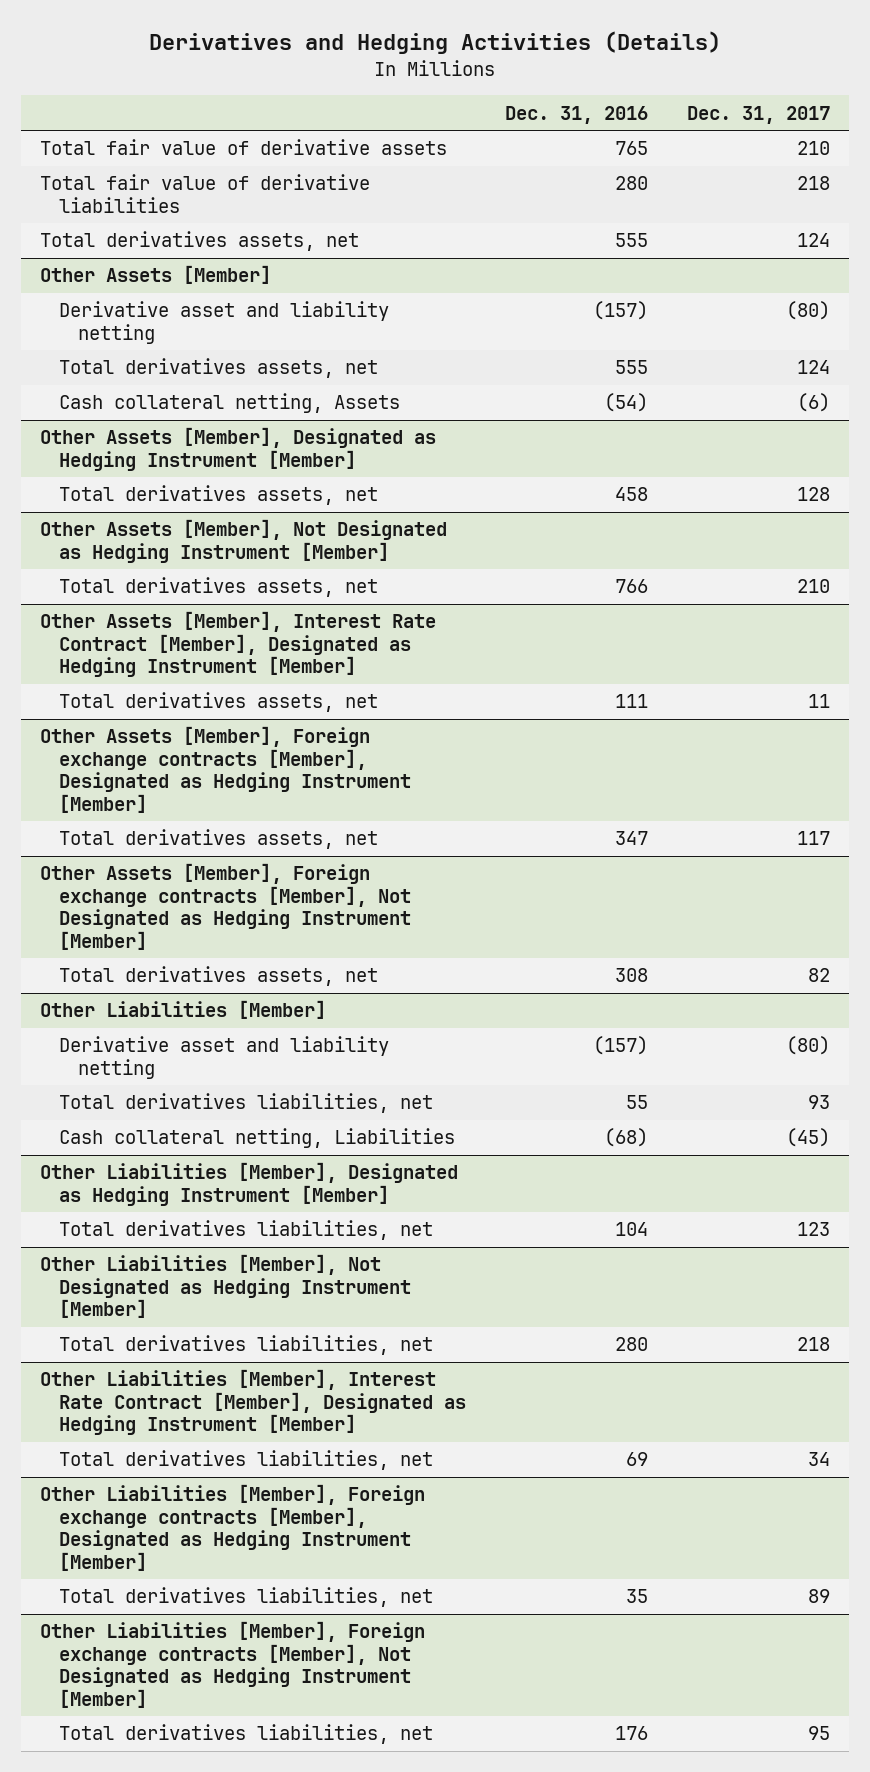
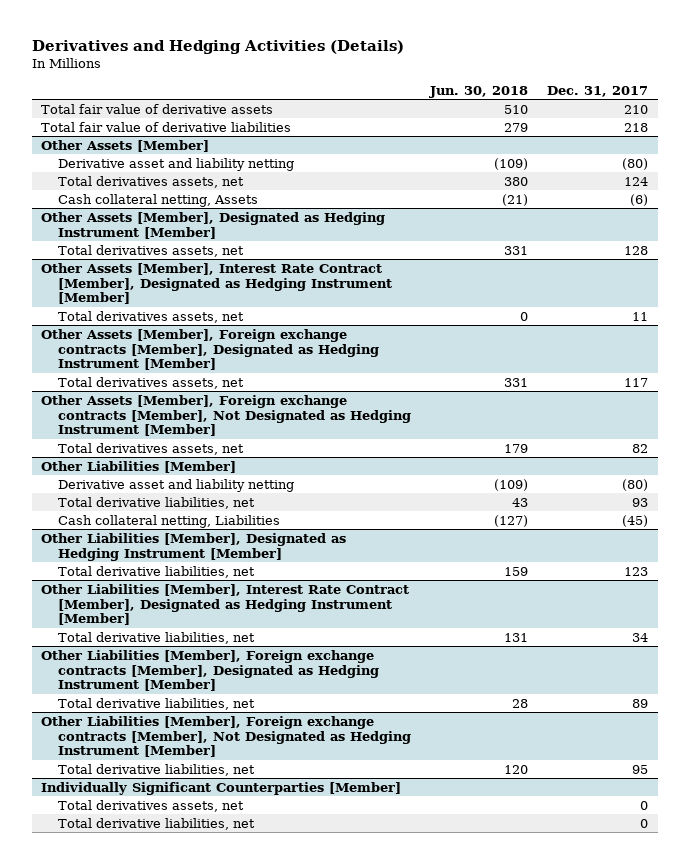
[504,105,648,124] Dec. 31, 2016 -> none
none -> [429,85,529,98] Jun. 30, 2018
[40,231,360,252] Total derivatives assets, net -> none
[40,519,448,563] Other Assets [Member], Not Designated as Hedging Instrument [Member] -> none
[59,577,379,598] Total derivatives assets, net -> none
[59,1093,434,1114] Total derivatives liabilities, net -> [57,496,255,509] Total derivative liabilities, net
[40,1254,412,1319] Other Liabilities [Member], Not Designated as Hedging Instrument [Member] -> none
[59,1335,434,1356] Total derivatives liabilities, net -> none
[59,1220,434,1241] Total derivatives liabilities, net -> [57,565,255,578] Total derivative liabilities, net
[59,1450,434,1471] Total derivatives liabilities, net -> [57,631,255,644] Total derivative liabilities, net
[59,1587,434,1608] Total derivatives liabilities, net -> [57,697,255,710] Total derivative liabilities, net
[59,1724,434,1745] Total derivatives liabilities, net -> [57,763,255,776] Total derivative liabilities, net
none -> [41,781,402,795] Individually Significant Counterparties [Member]
none -> [57,799,244,812] Total derivatives assets, net
none -> [57,817,255,830] Total derivative liabilities, net

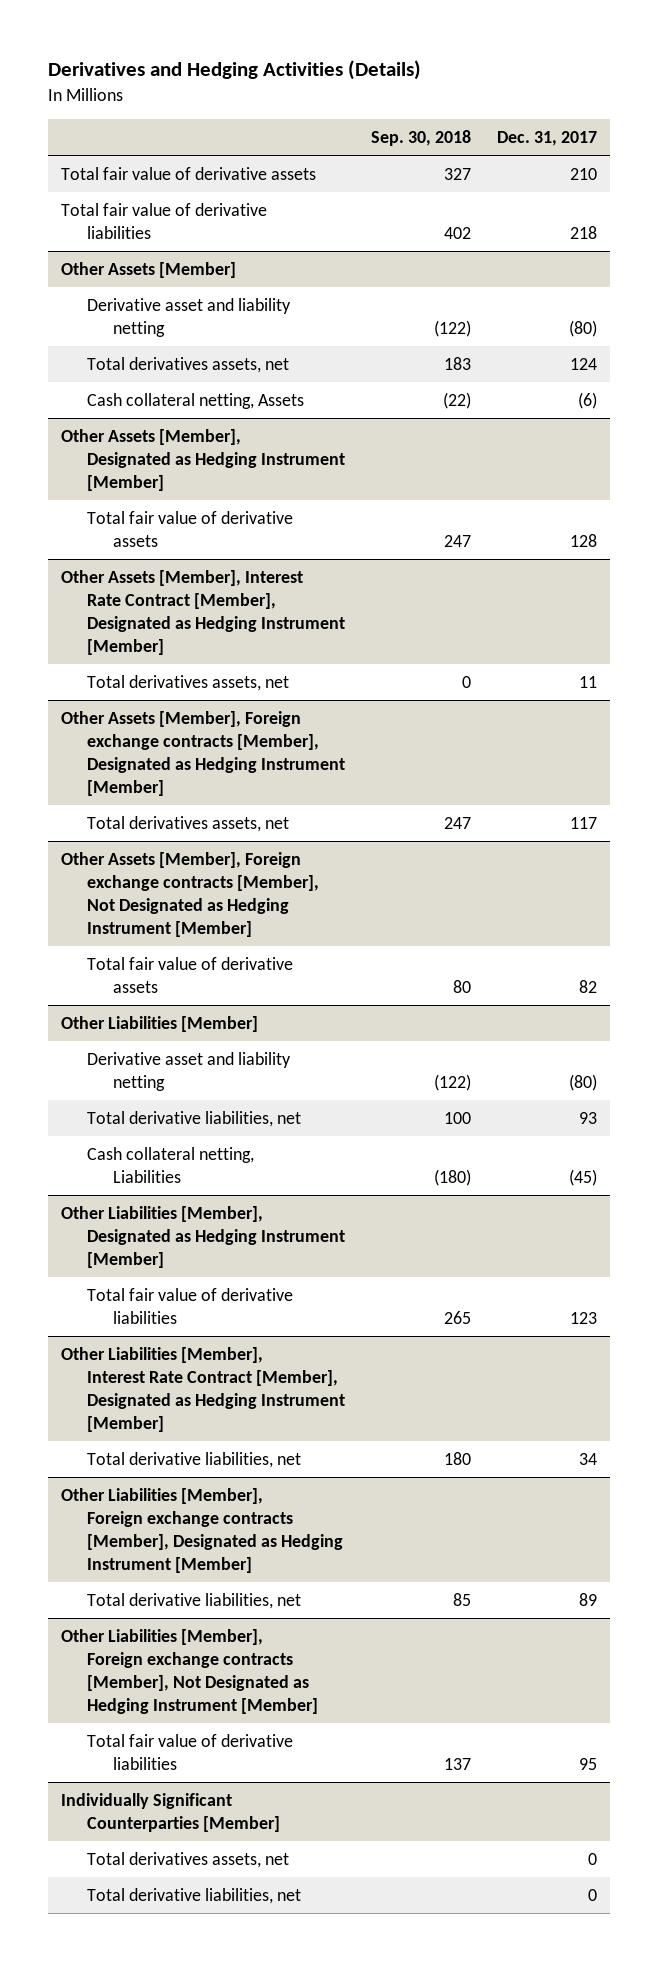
[429,85,529,98] Jun. 30, 2018 -> none
none -> [370,129,471,146] Sep. 30, 2018
[57,244,244,257] Total derivatives assets, net -> [86,510,293,547] Total fair value of derivative assets
[57,442,244,455] Total derivatives assets, net -> none
none -> [86,956,293,993] Total fair value of derivative assets
[57,565,255,578] Total derivative liabilities, net -> [86,1287,293,1324] Total fair value of derivative liabilities
[57,763,255,776] Total derivative liabilities, net -> none
none -> [86,1733,293,1770] Total fair value of derivative liabilities

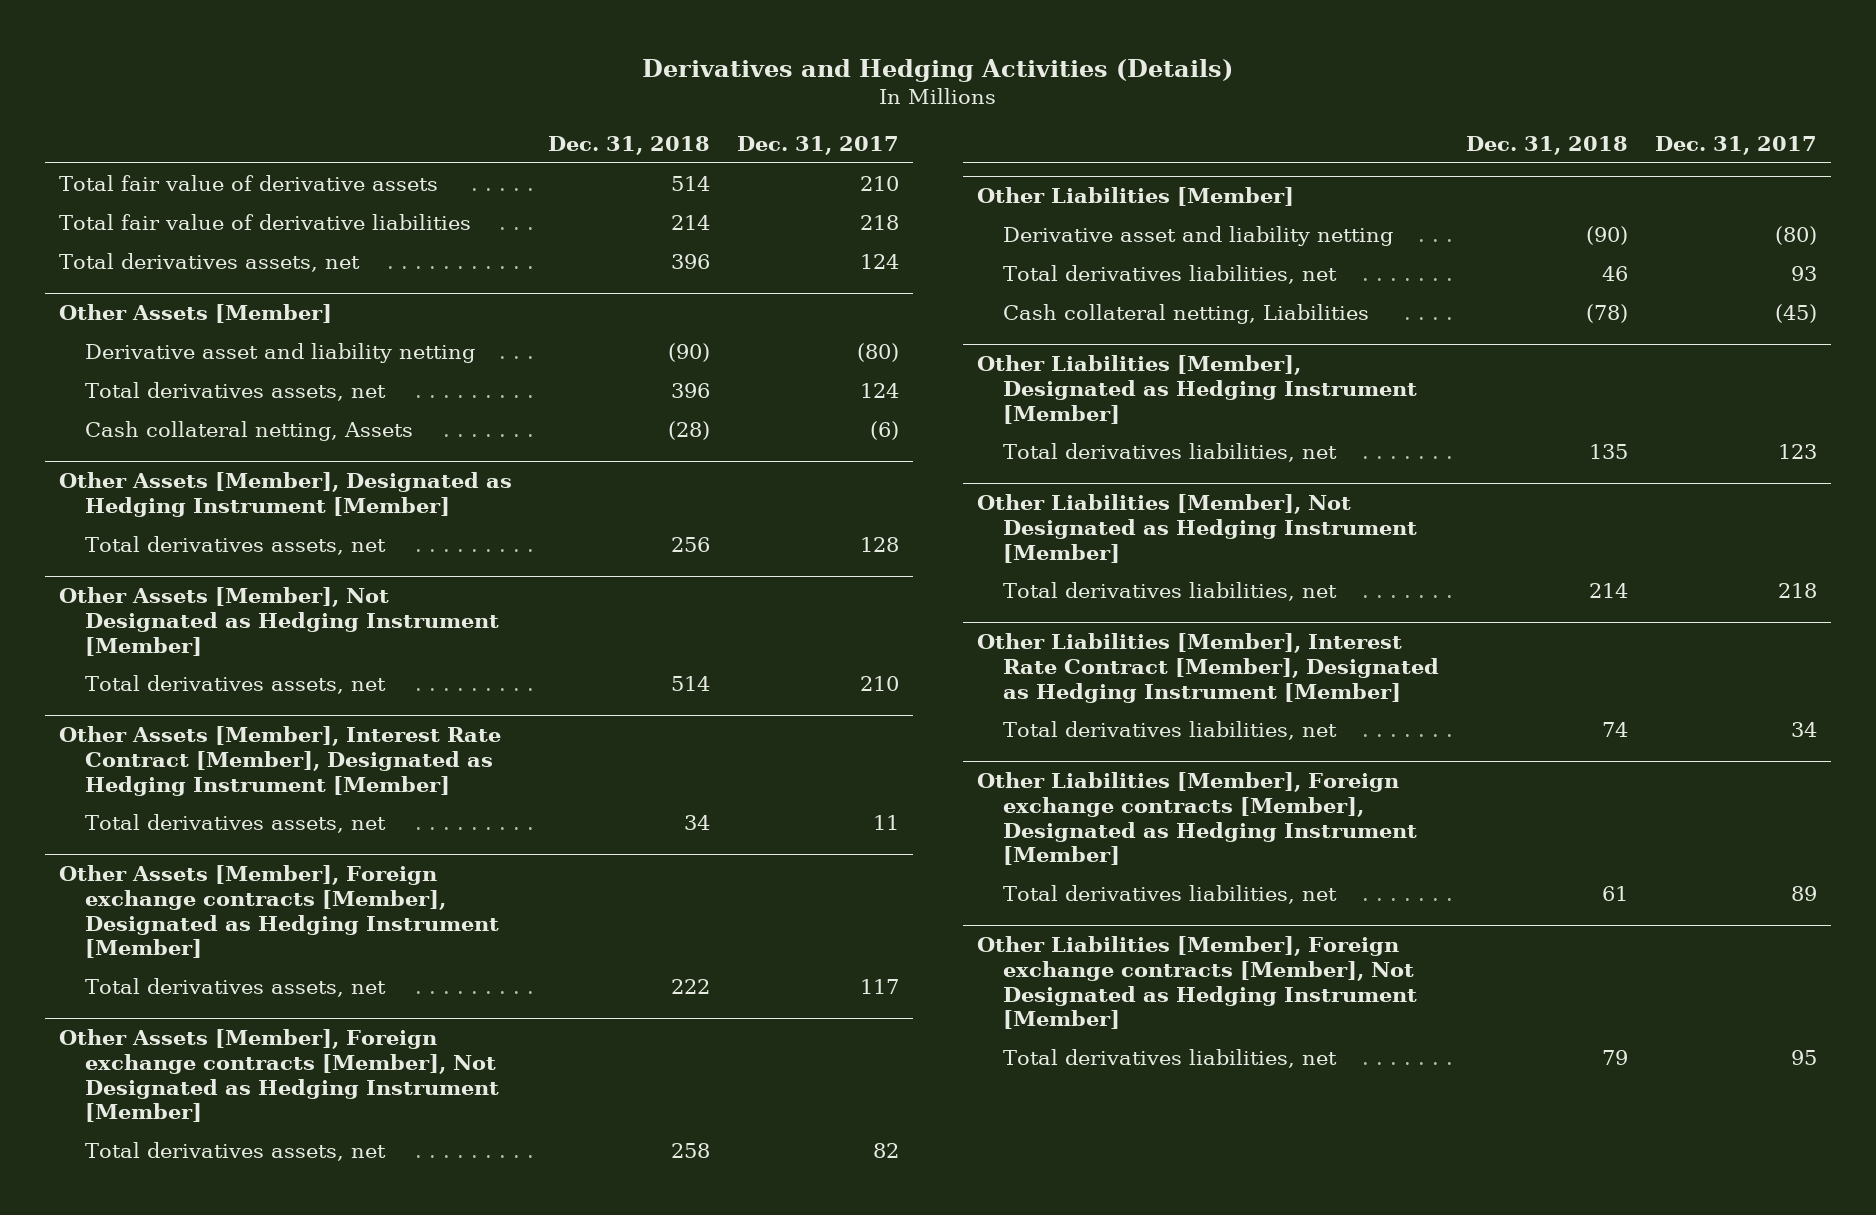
[370,129,471,146] Sep. 30, 2018 -> none
none -> [547,136,710,156] Dec. 31, 2018
none -> [58,252,360,272] Total derivatives assets, net
[86,510,293,547] Total fair value of derivative assets -> [84,535,386,555] Total derivatives assets, net
none -> [58,587,499,656] Other Assets [Member], Not Designated as Hedging Instrument [Member]
none -> [84,674,386,694] Total derivatives assets, net
[86,956,293,993] Total fair value of derivative assets -> none
none -> [84,1141,386,1161] Total derivatives assets, net
[86,1110,301,1127] Total derivative liabilities, net -> [1002,264,1337,284] Total derivatives liabilities, net
[86,1287,293,1324] Total fair value of derivative liabilities -> [1002,442,1337,462] Total derivatives liabilities, net
none -> [977,494,1417,563] Other Liabilities [Member], Not Designated as Hedging Instrument [Member]
none -> [1002,581,1337,601] Total derivatives liabilities, net
[86,1451,301,1468] Total derivative liabilities, net -> [1002,720,1337,740] Total derivatives liabilities, net
[86,1592,301,1609] Total derivative liabilities, net -> [1002,884,1337,904] Total derivatives liabilities, net
[86,1733,293,1770] Total fair value of derivative liabilities -> none
[61,1792,280,1832] Individually Significant Counterparties [Member] -> none
[86,1851,289,1868] Total derivatives assets, net -> none
[86,1887,301,1904] Total derivative liabilities, net -> [1002,1048,1337,1068] Total derivatives liabilities, net
[587,1888,597,1901] 0 -> [1791,1049,1818,1065] 95

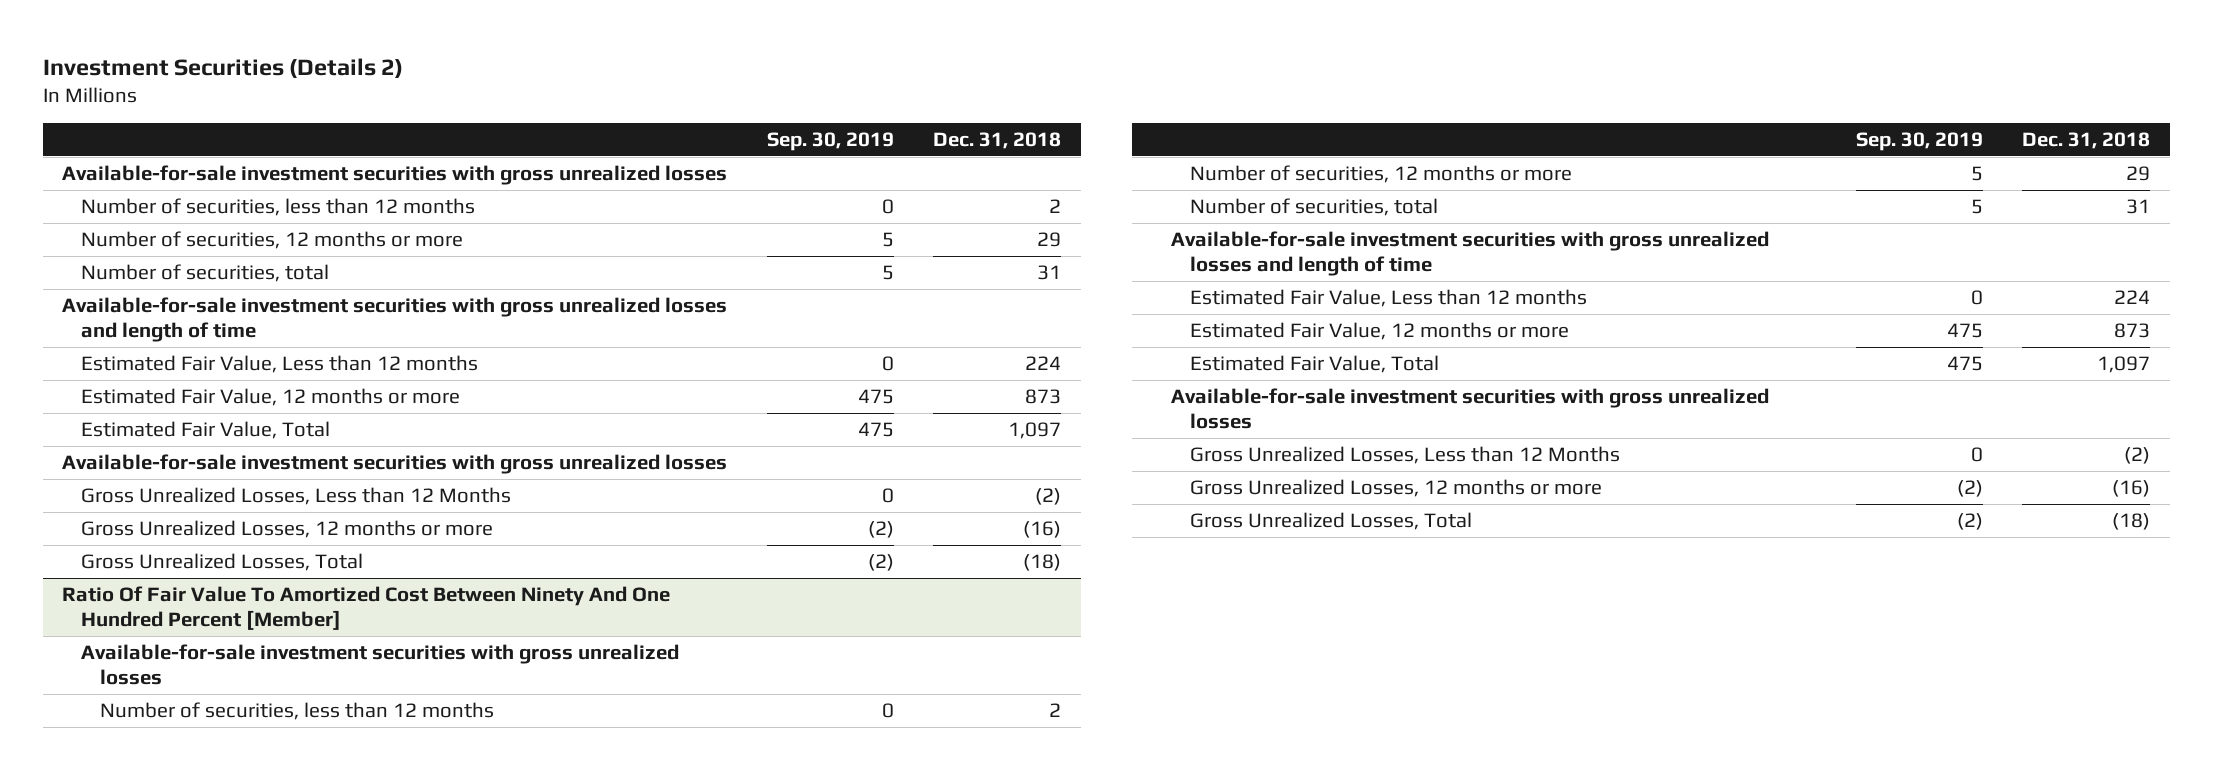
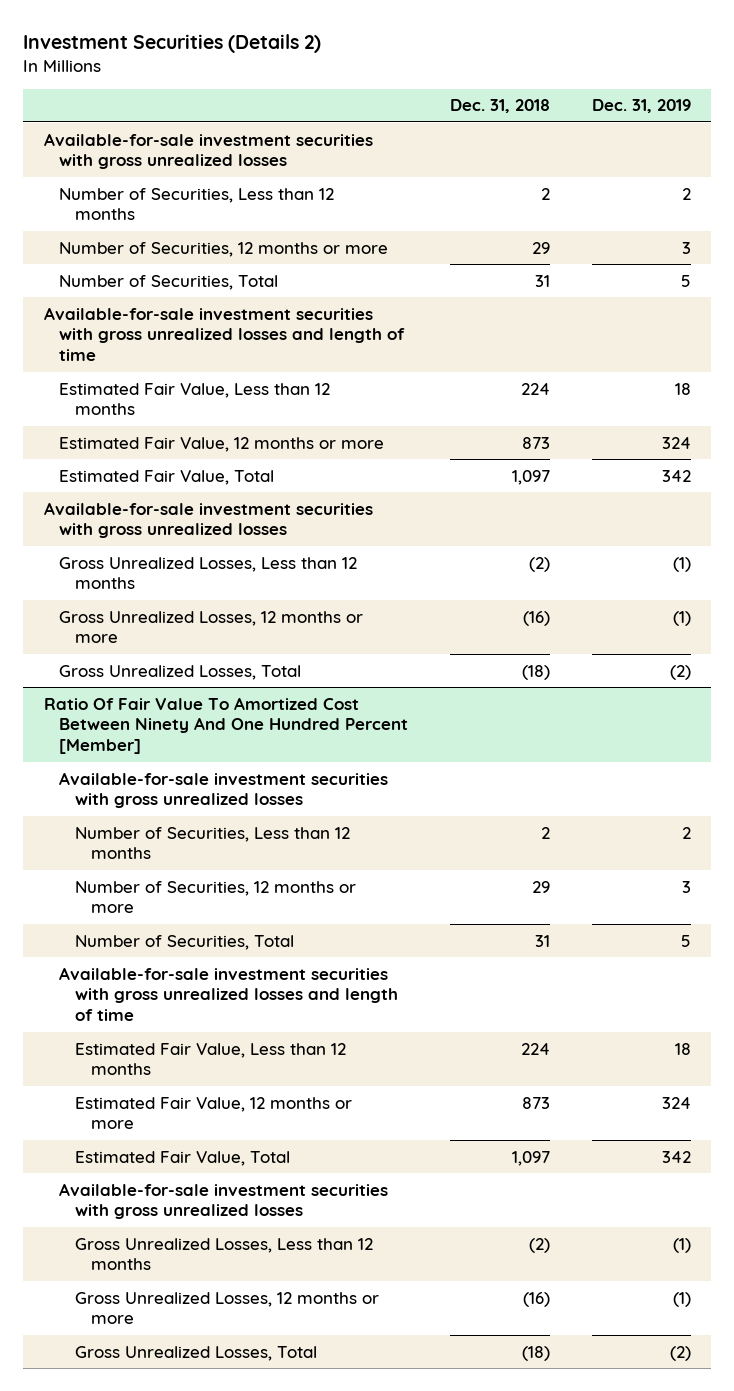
[766,132,894,152] Sep. 30, 2019 -> none
none -> [591,99,691,114] Dec. 31, 2019
[81,198,476,217] Number of securities, less than 12 months -> [59,187,335,221] Number of Securities, Less than 12 months
[81,231,464,250] Number of securities, 12 months or more -> [59,241,389,257] Number of Securities, 12 months or more
[81,264,330,283] Number of securities, total -> [59,274,279,290] Number of Securities, Total
[81,487,512,506] Gross Unrealized Losses, Less than 12 Months -> [59,556,358,590] Gross Unrealized Losses, Less than 12 months
[100,702,495,721] Number of securities, less than 12 months -> [75,826,351,860] Number of Securities, Less than 12 months
[1189,165,1572,184] Number of securities, 12 months or more -> [75,880,357,914] Number of Securities, 12 months or more
[1189,198,1438,217] Number of securities, total -> [75,934,295,950] Number of Securities, Total
[1189,446,1620,465] Gross Unrealized Losses, Less than 12 Months -> [75,1237,374,1271] Gross Unrealized Losses, Less than 12 months

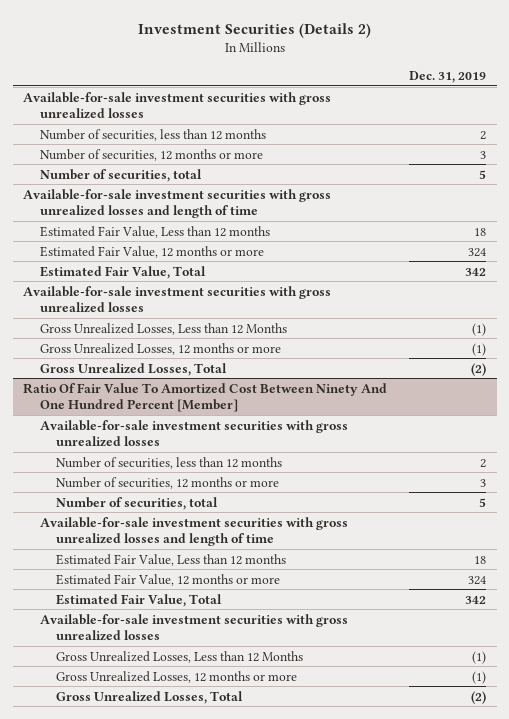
[449,99,550,114] Dec. 31, 2018 -> none
[59,187,335,221] Number of Securities, Less than 12 months -> [39,128,266,141] Number of securities, less than 12 months
[59,241,389,257] Number of Securities, 12 months or more -> [39,148,263,161] Number of securities, 12 months or more
[59,274,279,290] Number of Securities, Total -> [39,168,202,182] Number of securities, total
[59,556,358,590] Gross Unrealized Losses, Less than 12 months -> [39,322,287,335] Gross Unrealized Losses, Less than 12 Months
[75,826,351,860] Number of Securities, Less than 12 months -> [56,456,283,469] Number of securities, less than 12 months
[75,880,357,914] Number of Securities, 12 months or more -> [56,476,280,489] Number of securities, 12 months or more
[75,934,295,950] Number of Securities, Total -> [56,496,219,510] Number of securities, total
[75,1237,374,1271] Gross Unrealized Losses, Less than 12 months -> [56,650,304,663] Gross Unrealized Losses, Less than 12 Months

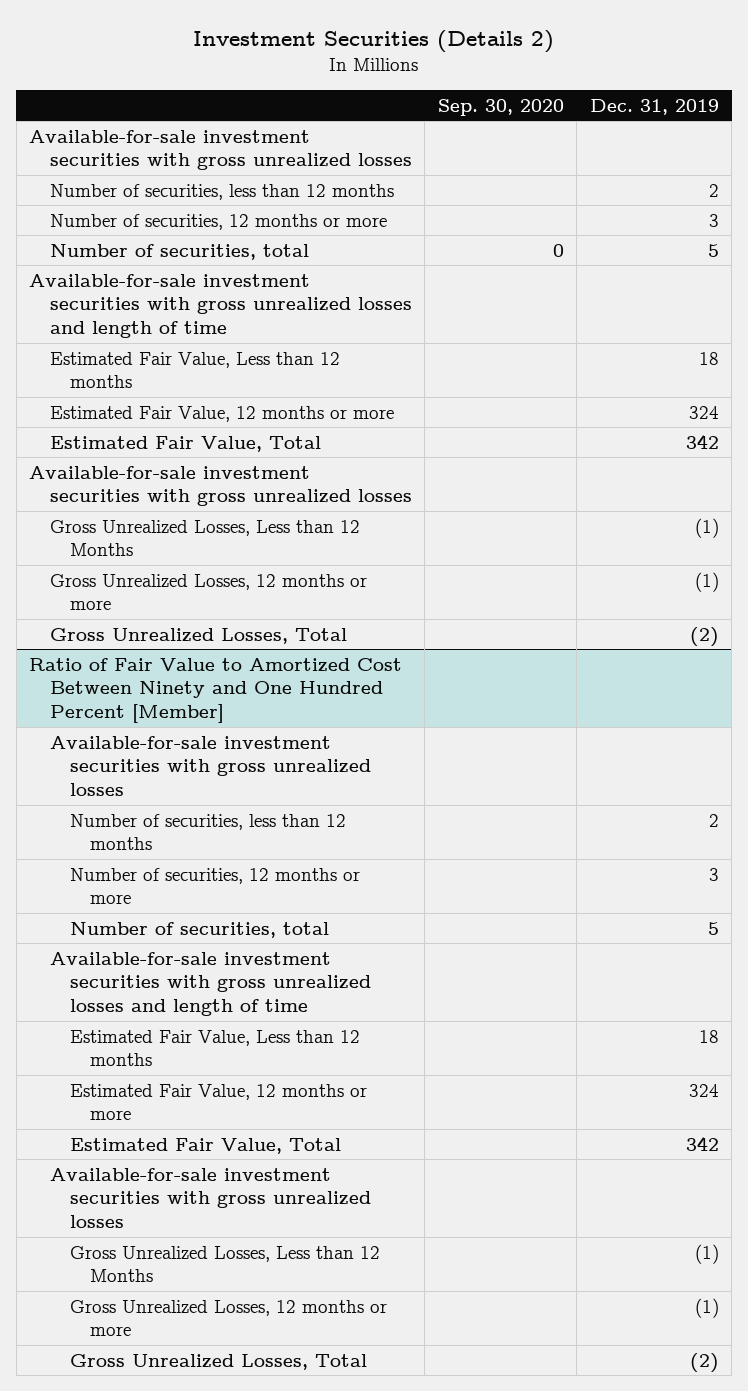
none -> [437,98,564,116] Sep. 30, 2020
[23,382,388,412] Ratio Of Fair Value To Amortized Cost Between Ninety And One Hundred Percent [Member] -> [29,657,403,724] Ratio of Fair Value to Amortized Cost Between Ninety and One Hundred Percent [Member]

